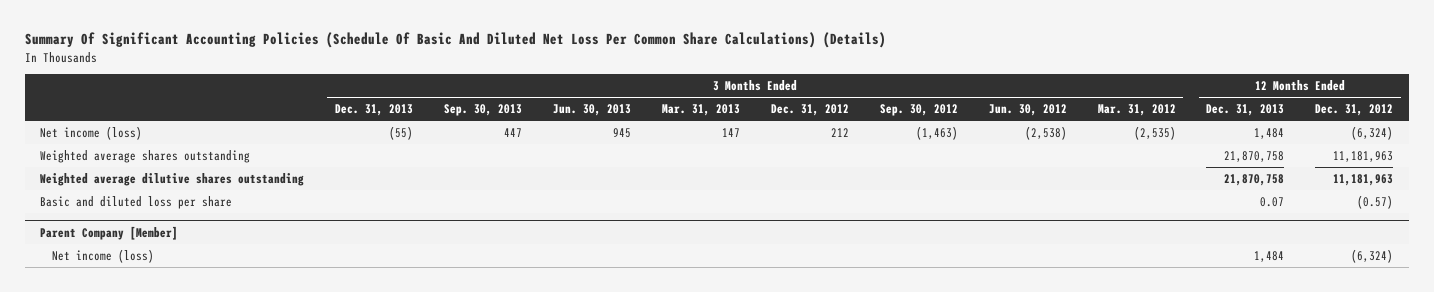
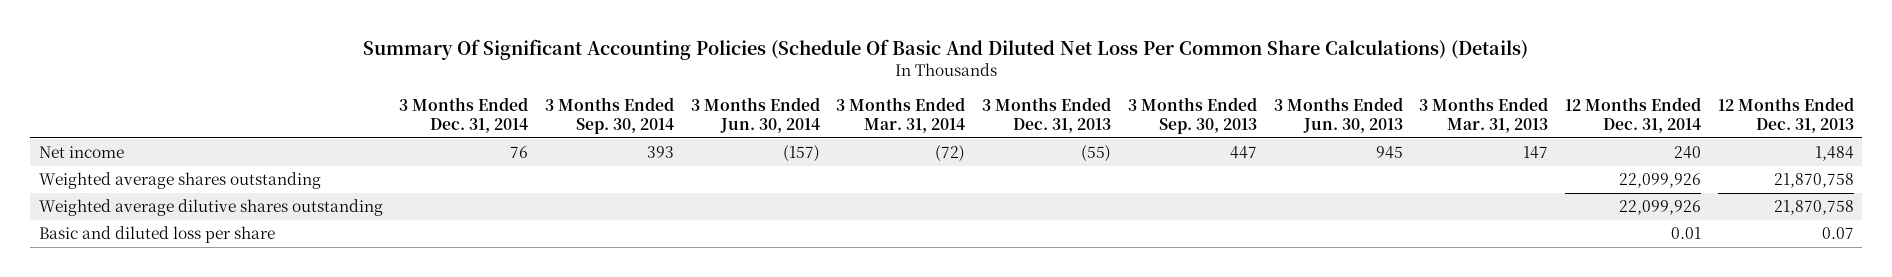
[770,104,849,117] Dec. 31, 2012 -> none
[879,104,958,117] Sep. 30, 2012 -> none
[988,104,1067,117] Jun. 30, 2012 -> none
[1097,104,1176,117] Mar. 31, 2012 -> none
[1315,104,1394,117] Dec. 31, 2012 -> none
none -> [399,96,529,134] 3 Months Ended Dec. 31, 2014
none -> [545,96,675,135] 3 Months Ended Sep. 30, 2014
none -> [690,96,820,134] 3 Months Ended Jun. 30, 2014
none -> [836,96,966,134] 3 Months Ended Mar. 31, 2014
none -> [1565,96,1702,134] 12 Months Ended Dec. 31, 2014
[40,125,143,140] Net income (loss) -> [38,146,124,159] Net income
[40,225,179,240] Parent Company [Member] -> none
[51,248,154,263] Net income (loss) -> none

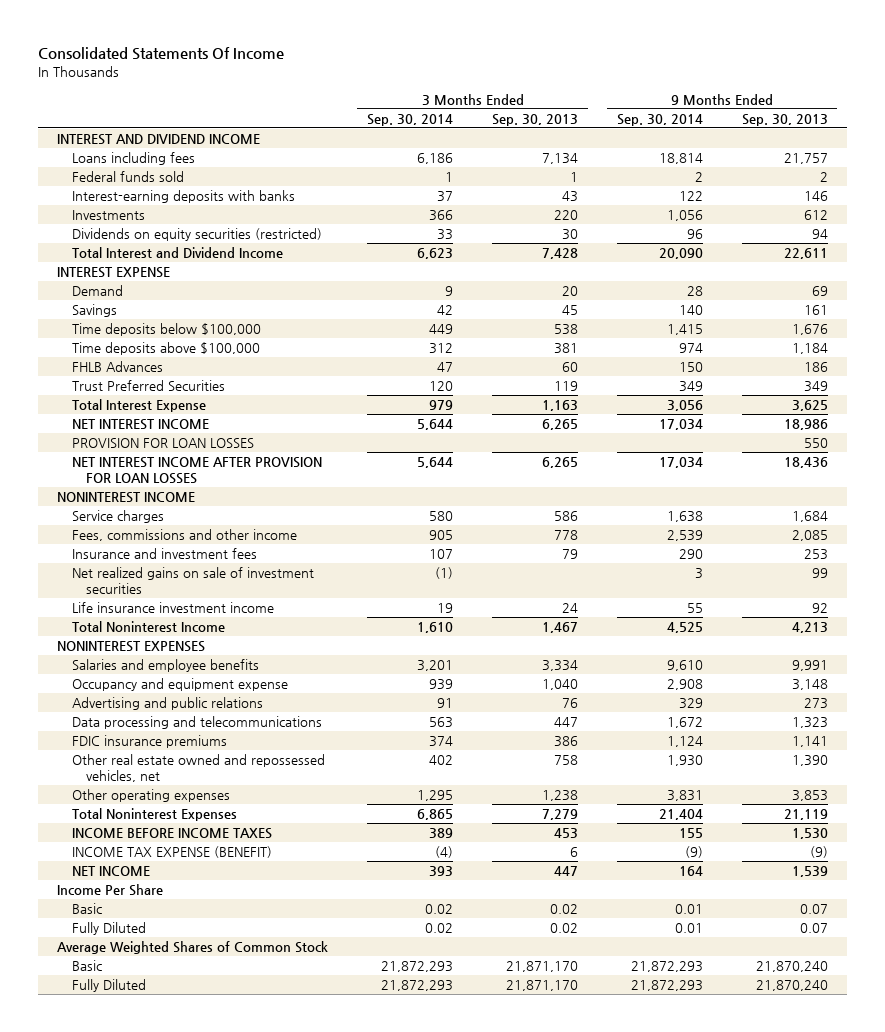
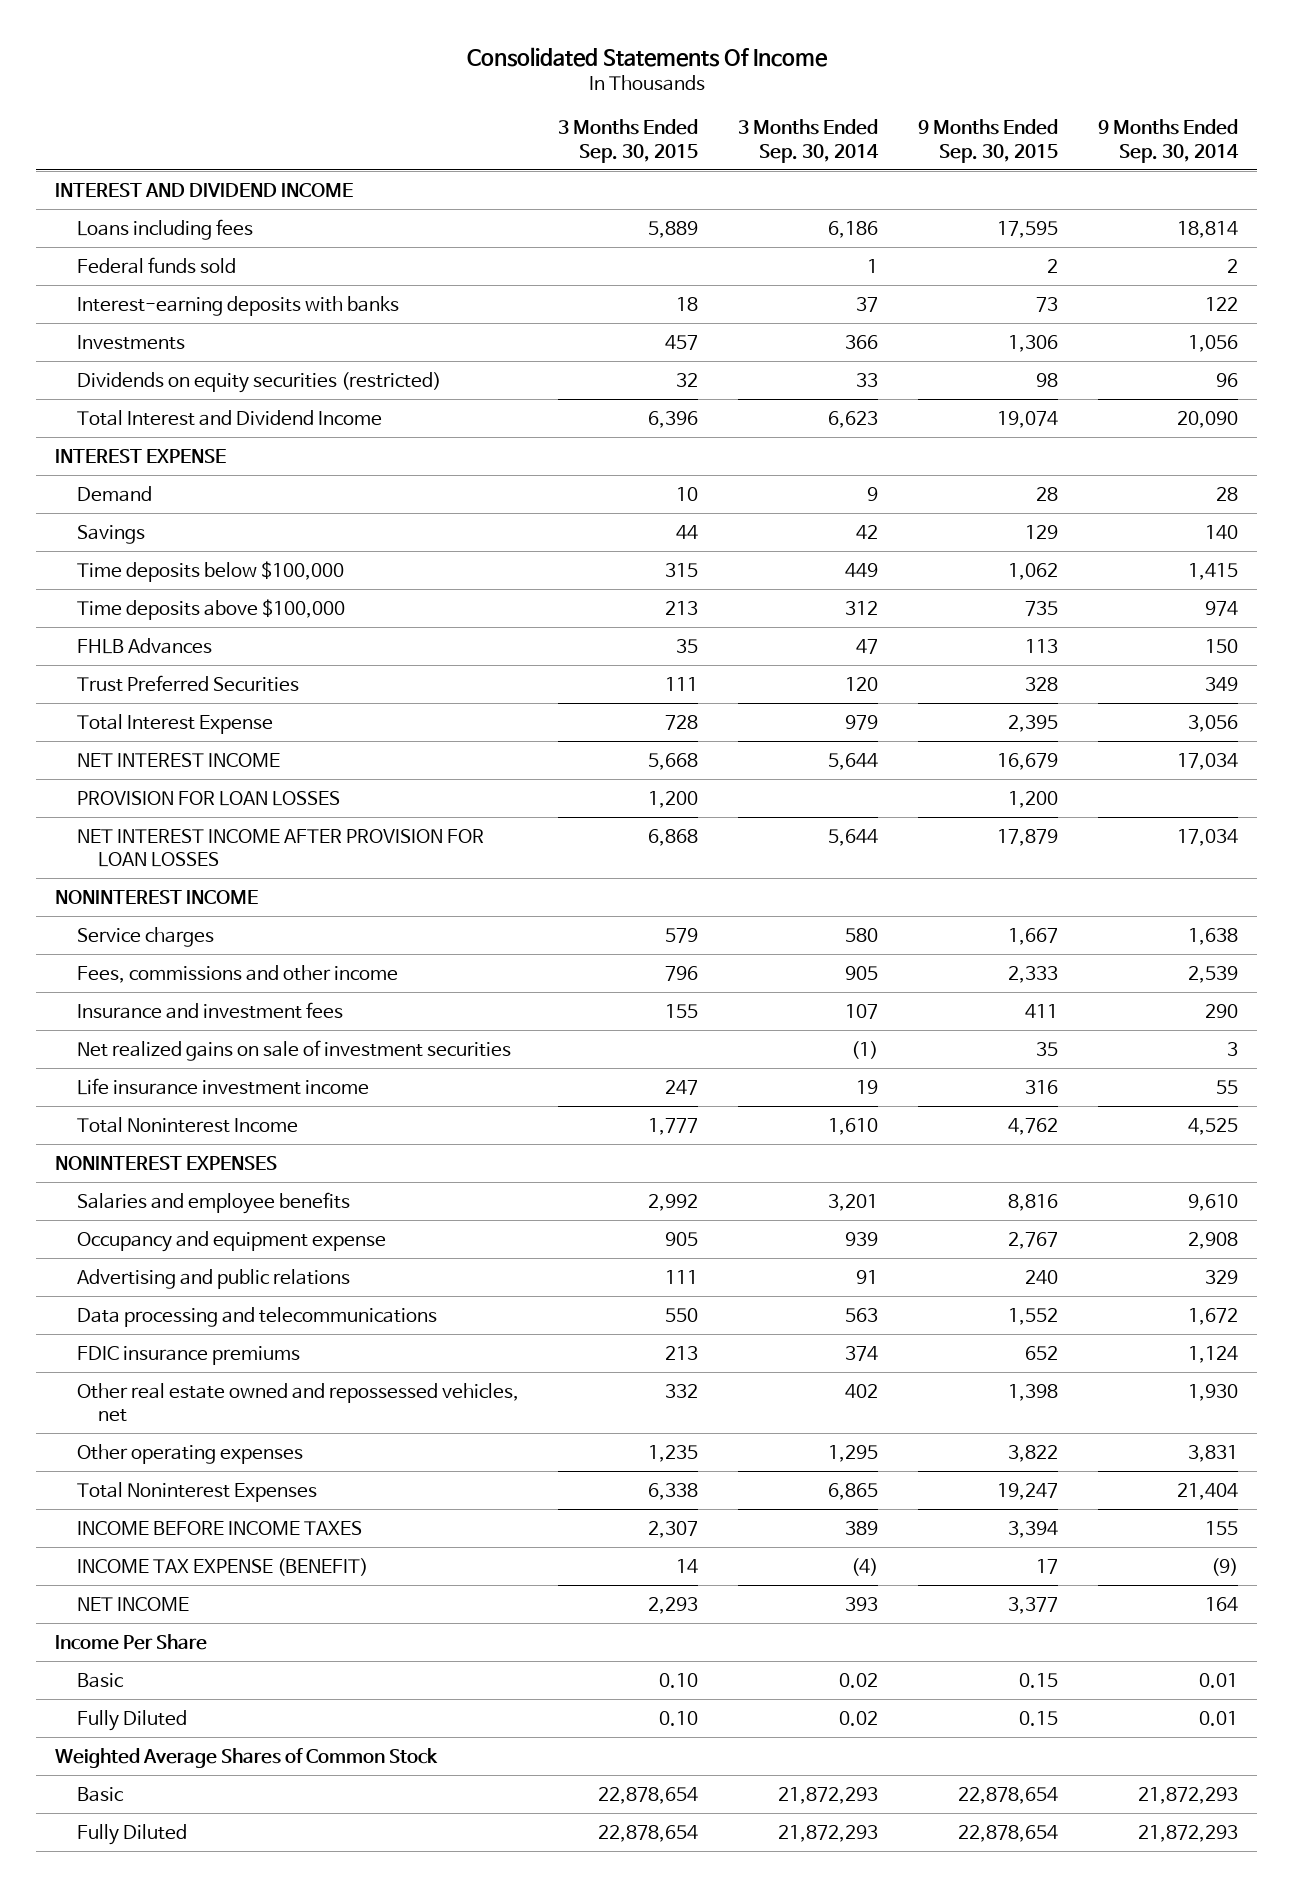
[492,113,579,126] Sep. 30, 2013 -> none
[741,113,828,126] Sep. 30, 2013 -> none
none -> [558,119,699,163] 3 Months Ended Sep. 30, 2015
none -> [917,119,1058,163] 9 Months Ended Sep. 30, 2015
[57,941,329,955] Average Weighted Shares of Common Stock -> [55,1747,439,1768] Weighted Average Shares of Common Stock

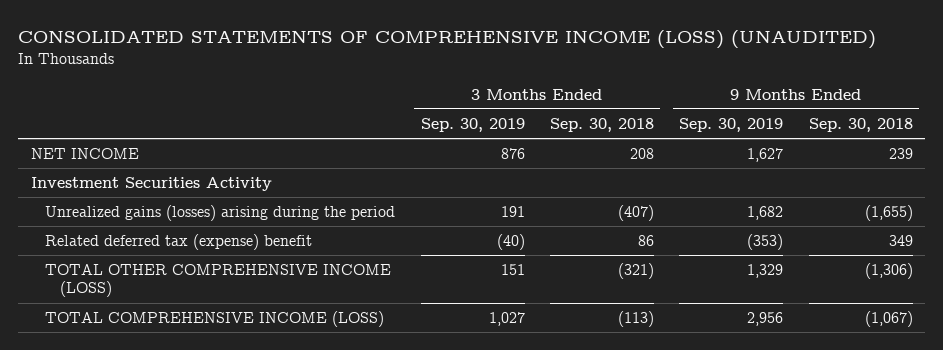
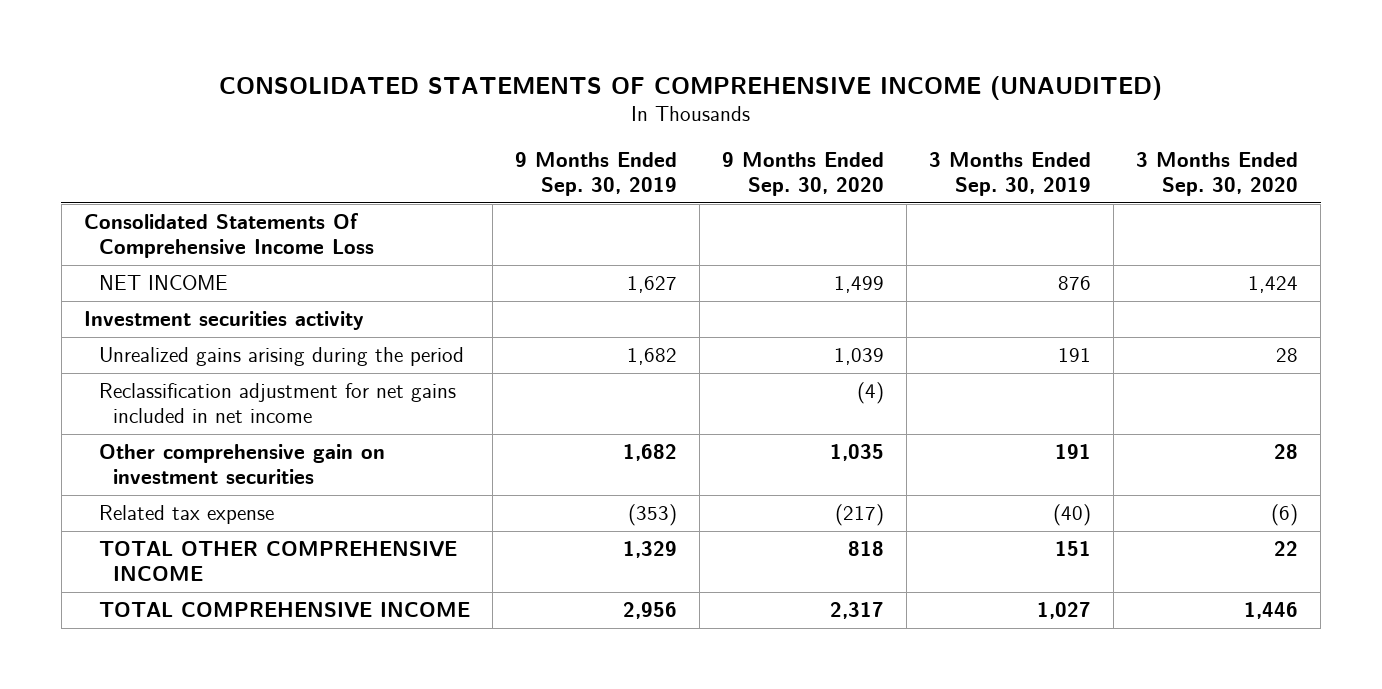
[18,29,877,49] CONSOLIDATED STATEMENTS OF COMPREHENSIVE INCOME (LOSS) (UNAUDITED) -> [219,75,1163,100] CONSOLIDATED STATEMENTS OF COMPREHENSIVE INCOME (UNAUDITED)
[549,118,654,133] Sep. 30, 2018 -> none
[808,118,913,133] Sep. 30, 2018 -> none
none -> [721,152,884,196] 9 Months Ended Sep. 30, 2020
none -> [1136,152,1299,196] 3 Months Ended Sep. 30, 2020
none -> [83,213,374,258] Consolidated Statements Of Comprehensive Income Loss
[30,177,272,192] Investment Securities Activity -> [83,311,364,331] Investment securities activity
[45,205,396,222] Unrealized gains (losses) arising during the period -> [98,347,464,367] Unrealized gains arising during the period
none -> [98,383,456,423] Reclassification adjustment for net gains included in net income
none -> [98,444,385,484] Other comprehensive gain on investment securities
[45,234,313,251] Related deferred tax (expense) benefit -> [98,505,274,525] Related tax expense
[45,264,392,298] TOTAL OTHER COMPREHENSIVE INCOME (LOSS) -> [98,541,457,581] TOTAL OTHER COMPREHENSIVE INCOME
[45,311,385,328] TOTAL COMPREHENSIVE INCOME (LOSS) -> [98,602,470,619] TOTAL COMPREHENSIVE INCOME

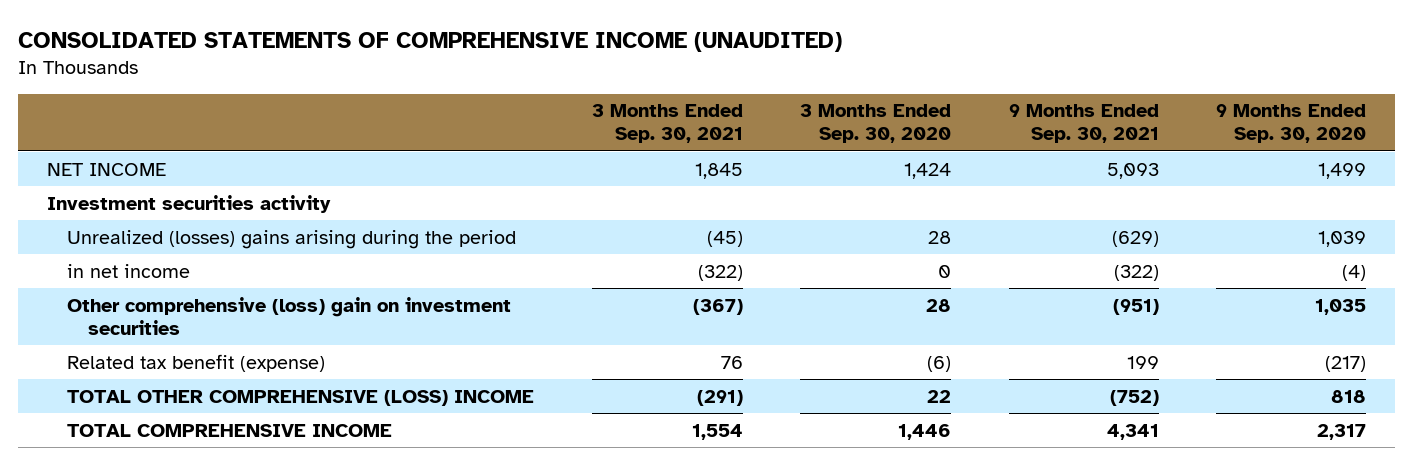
[514,152,677,196] 9 Months Ended Sep. 30, 2019 -> none
[929,152,1092,196] 3 Months Ended Sep. 30, 2019 -> none
none -> [591,104,743,144] 3 Months Ended Sep. 30, 2021
none -> [1008,104,1159,144] 9 Months Ended Sep. 30, 2021
[83,213,374,258] Consolidated Statements Of Comprehensive Income Loss -> none
[98,383,456,423] Reclassification adjustment for net gains included in net income -> none
[98,347,464,367] Unrealized gains arising during the period -> [67,229,517,249] Unrealized (losses) gains arising during the period
none -> [67,263,191,278] in net income
[98,444,385,484] Other comprehensive gain on investment securities -> [67,296,512,335] Other comprehensive (loss) gain on investment securities
[98,505,274,525] Related tax expense -> [67,353,326,372] Related tax benefit (expense)
[98,541,457,581] TOTAL OTHER COMPREHENSIVE INCOME -> [67,389,535,406] TOTAL OTHER COMPREHENSIVE (LOSS) INCOME

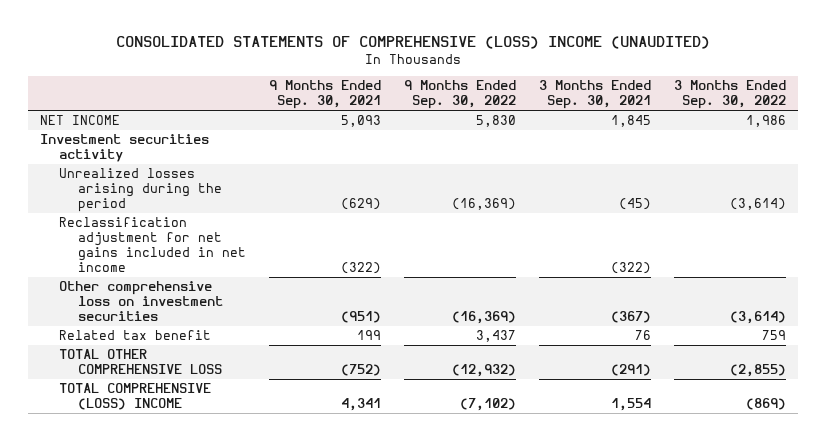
[17,32,842,53] CONSOLIDATED STATEMENTS OF COMPREHENSIVE INCOME (UNAUDITED) -> [116,36,711,50] CONSOLIDATED STATEMENTS OF COMPREHENSIVE (LOSS) INCOME (UNAUDITED)
[800,104,952,144] 3 Months Ended Sep. 30, 2020 -> none
[1216,104,1367,144] 9 Months Ended Sep. 30, 2020 -> none
none -> [404,80,517,110] 9 Months Ended Sep. 30, 2022
none -> [674,80,787,110] 3 Months Ended Sep. 30, 2022
[67,229,517,249] Unrealized (losses) gains arising during the period -> [58,168,222,213] Unrealized losses arising during the period
[67,263,191,278] in net income -> [58,217,246,273] Reclassification adjustment for net gains included in net income
[67,296,512,335] Other comprehensive (loss) gain on investment securities -> [58,281,223,322] Other comprehensive loss on investment securities
[67,353,326,372] Related tax benefit (expense) -> [58,330,211,341] Related tax benefit
[67,389,535,406] TOTAL OTHER COMPREHENSIVE (LOSS) INCOME -> [58,349,222,375] TOTAL OTHER COMPREHENSIVE LOSS
[67,423,393,437] TOTAL COMPREHENSIVE INCOME -> [58,383,211,411] TOTAL COMPREHENSIVE (LOSS) INCOME

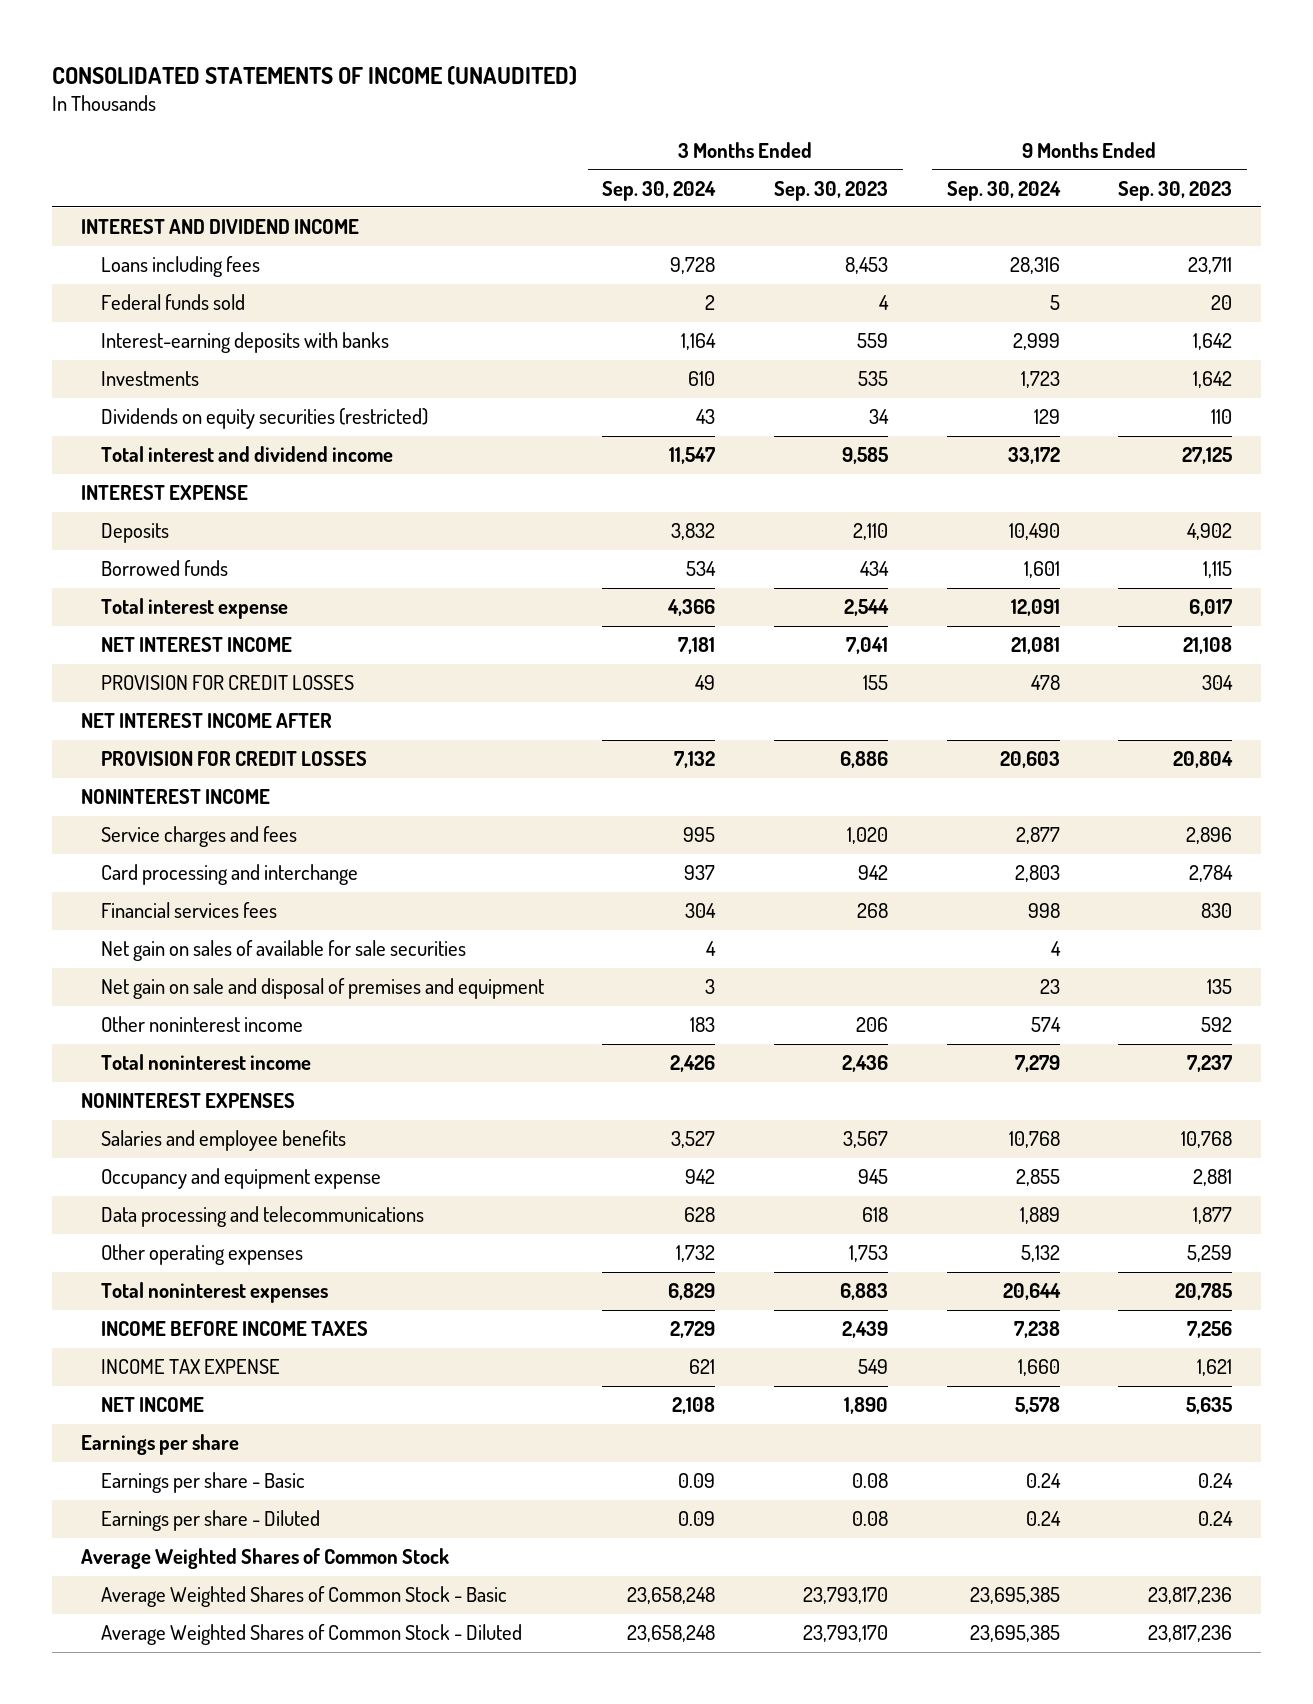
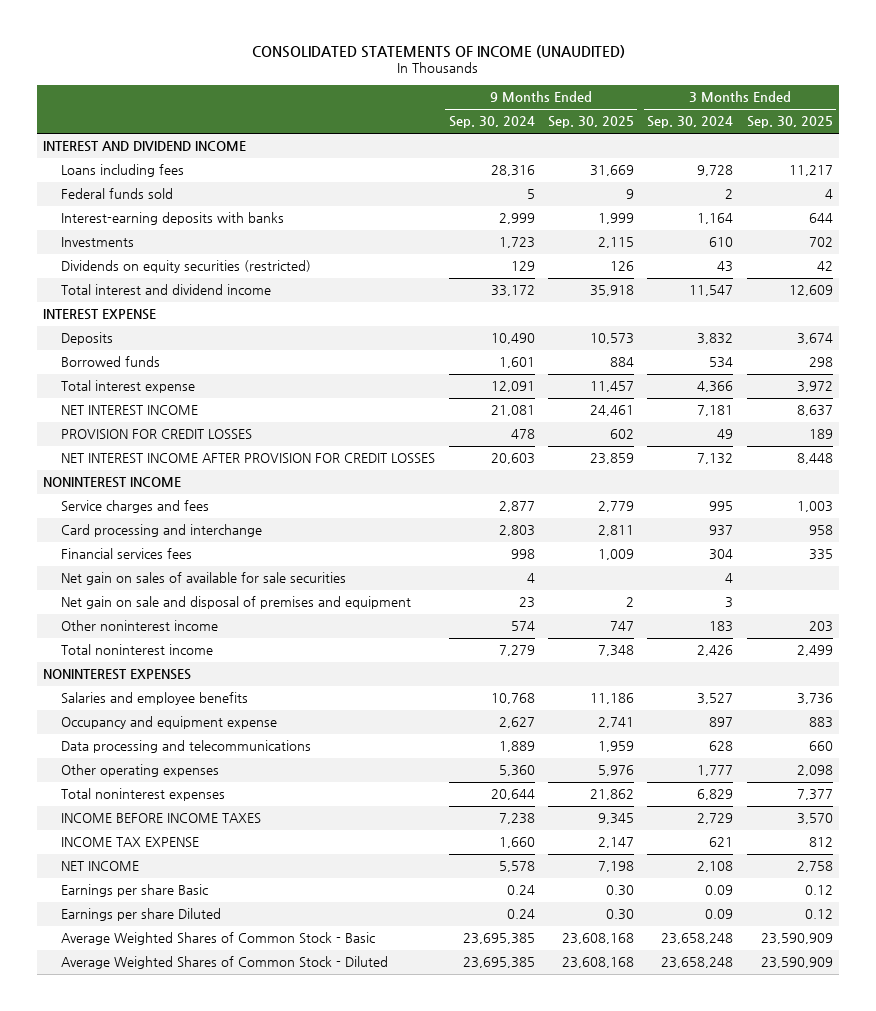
[773,180,888,201] Sep. 30, 2023 -> none
[1118,180,1233,201] Sep. 30, 2023 -> none
none -> [547,116,634,129] Sep. 30, 2025
none -> [746,116,833,129] Sep. 30, 2025
[81,713,333,729] NET INTEREST INCOME AFTER -> none
[100,751,367,767] PROVISION FOR CREDIT LOSSES -> [61,453,436,464] NET INTEREST INCOME AFTER PROVISION FOR CREDIT LOSSES
[685,1169,716,1185] 942 -> [709,717,734,728] 897
[1015,1169,1060,1187] 2,855 -> [498,717,535,729] 2,627
[676,1245,716,1263] 1,732 -> [697,765,734,777] 1,777
[1020,1245,1060,1263] 5,132 -> [498,765,535,777] 5,360
[81,1434,240,1456] Earnings per share -> none
[81,1548,450,1570] Average Weighted Shares of Common Stock -> none
[100,1472,305,1494] Earnings per share - Basic -> [61,884,209,898] Earnings per share Basic
[100,1510,320,1532] Earnings per share - Diluted -> [61,908,222,922] Earnings per share Diluted

